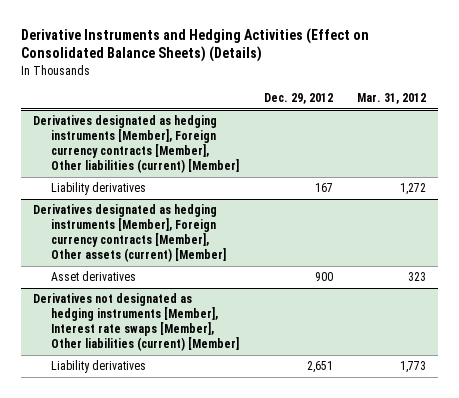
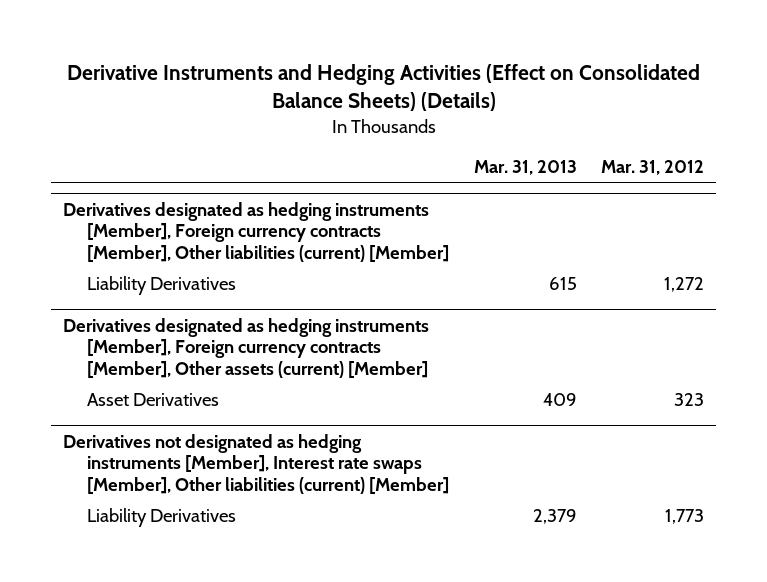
[263,93,333,105] Dec. 29, 2012 -> none
none -> [473,160,577,176] Mar. 31, 2013
[51,182,147,196] Liability derivatives -> [87,275,237,295] Liability Derivatives
[51,271,137,282] Asset derivatives -> [87,392,220,406] Asset Derivatives
[51,360,147,374] Liability derivatives -> [87,507,237,527] Liability Derivatives

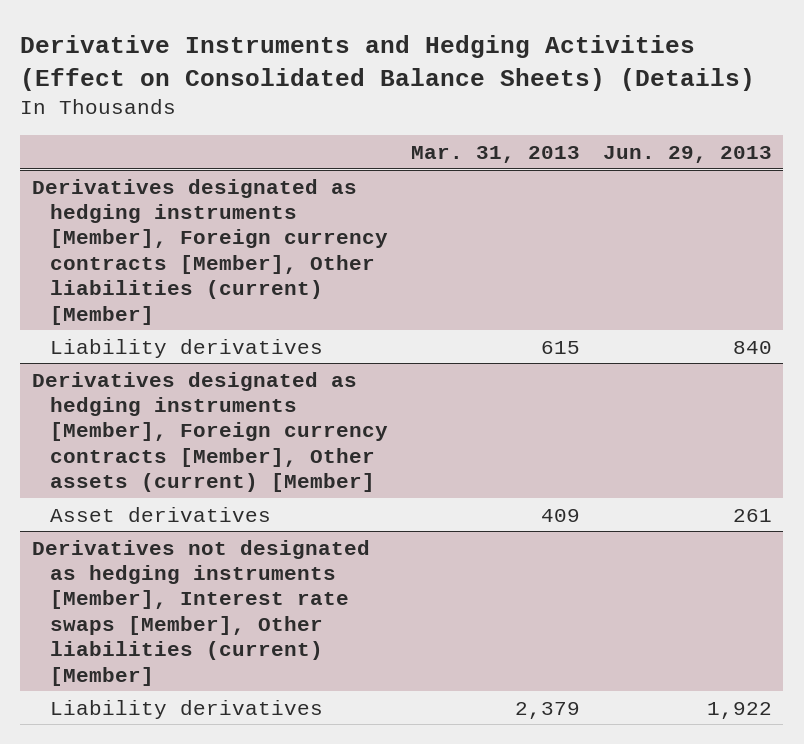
[601,160,705,176] Mar. 31, 2012 -> none
none -> [602,145,772,163] Jun. 29, 2013
[87,275,237,295] Liability Derivatives -> [49,338,323,358] Liability derivatives
[87,392,220,406] Asset Derivatives -> [49,506,271,522] Asset derivatives
[87,507,237,527] Liability Derivatives -> [49,699,323,719] Liability derivatives

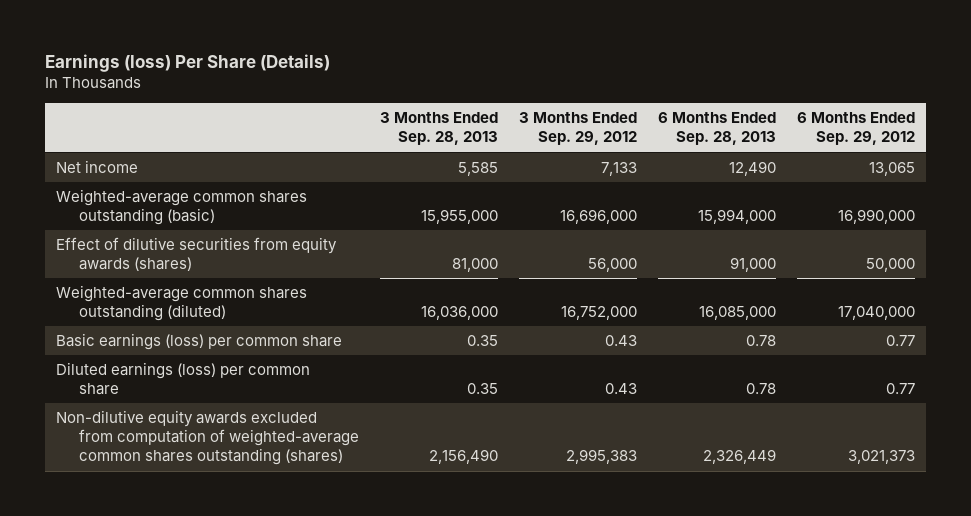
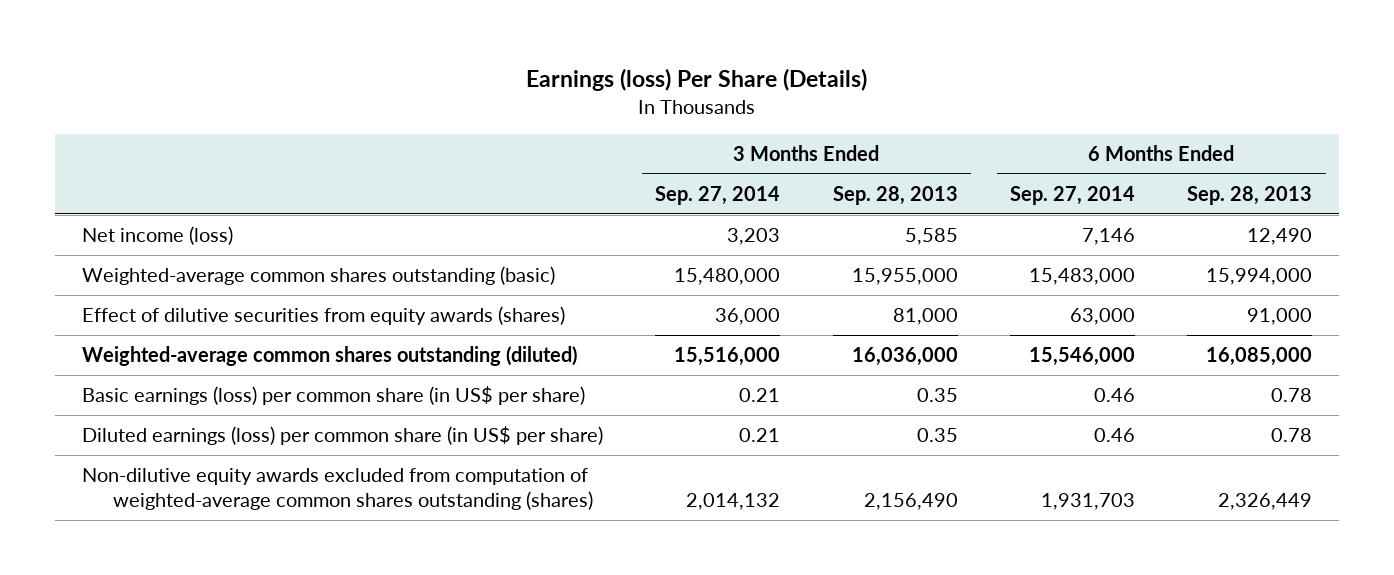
[519,112,638,146] 3 Months Ended Sep. 29, 2012 -> none
[797,112,916,146] 6 Months Ended Sep. 29, 2012 -> none
none -> [655,186,781,206] Sep. 27, 2014
none -> [1010,186,1136,206] Sep. 27, 2014
[55,159,138,173] Net income -> [81,226,233,246] Net income (loss)
[55,332,342,350] Basic earnings (loss) per common share -> [81,386,585,406] Basic earnings (loss) per common share (in US$ per share)
[55,361,310,396] Diluted earnings (loss) per common share -> [81,426,603,446] Diluted earnings (loss) per common share (in US$ per share)

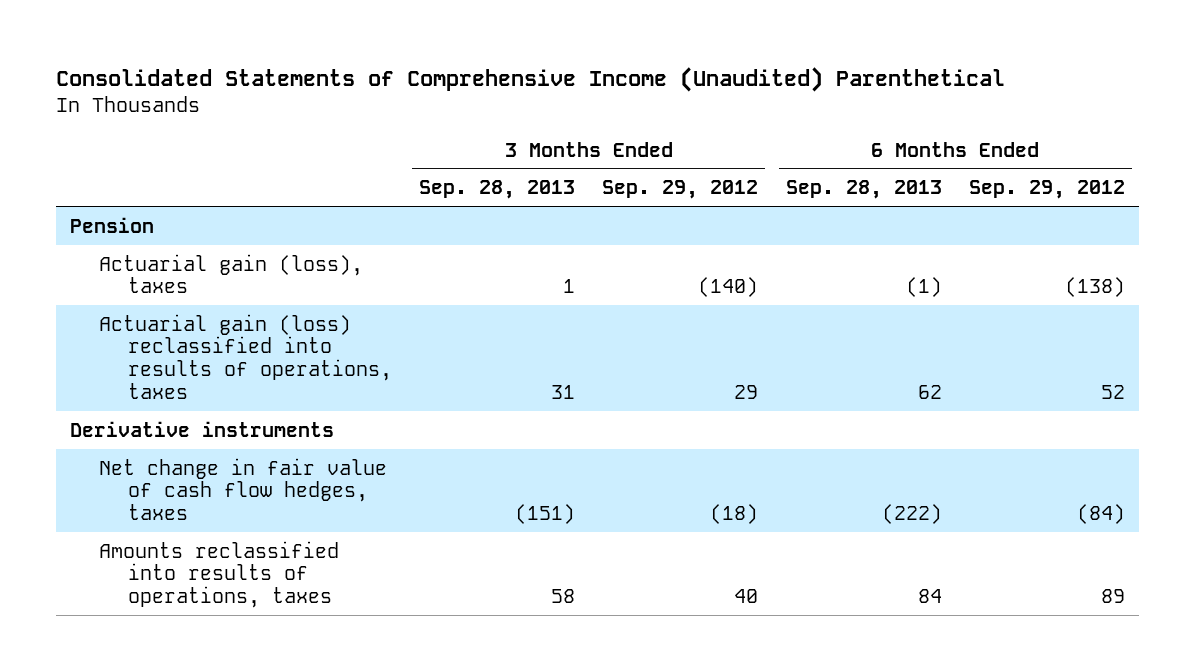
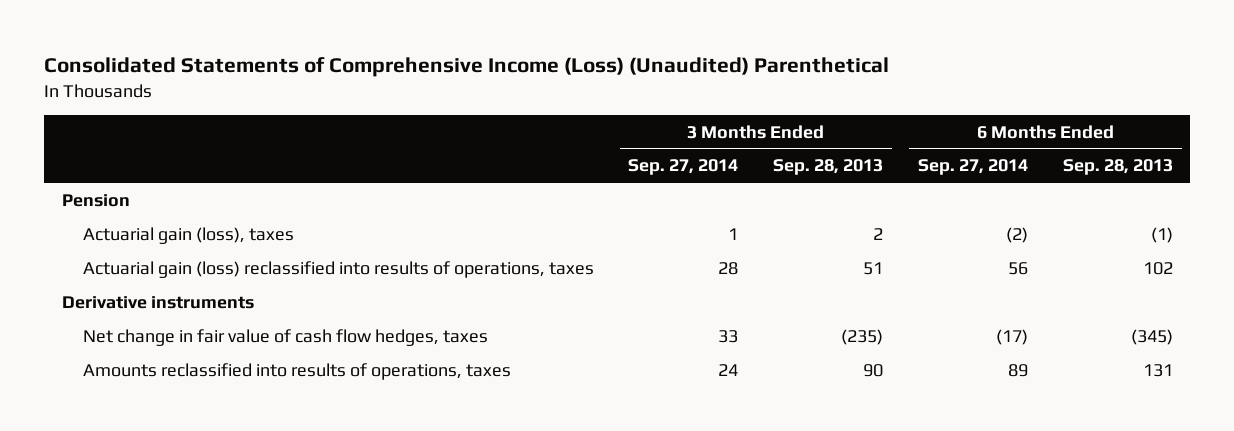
[55,66,1005,92] Consolidated Statements of Comprehensive Income (Unaudited) Parenthetical -> [44,57,890,78] Consolidated Statements of Comprehensive Income (Loss) (Unaudited) Parenthetical
[602,180,759,200] Sep. 29, 2012 -> none
[969,180,1126,200] Sep. 29, 2012 -> none
none -> [628,159,739,176] Sep. 27, 2014
none -> [918,159,1029,176] Sep. 27, 2014
[563,279,576,294] 1 -> [873,227,884,240] 2
[551,385,576,400] 31 -> [863,261,884,275] 51
[917,385,942,400] 62 -> [1142,261,1173,275] 102
[515,504,576,525] (151) -> [841,328,884,345] (235)
[881,504,942,525] (222) -> [1130,328,1173,345] (345)
[551,589,576,604] 58 -> [863,363,884,377] 90
[917,589,942,604] 84 -> [1142,363,1173,377] 131

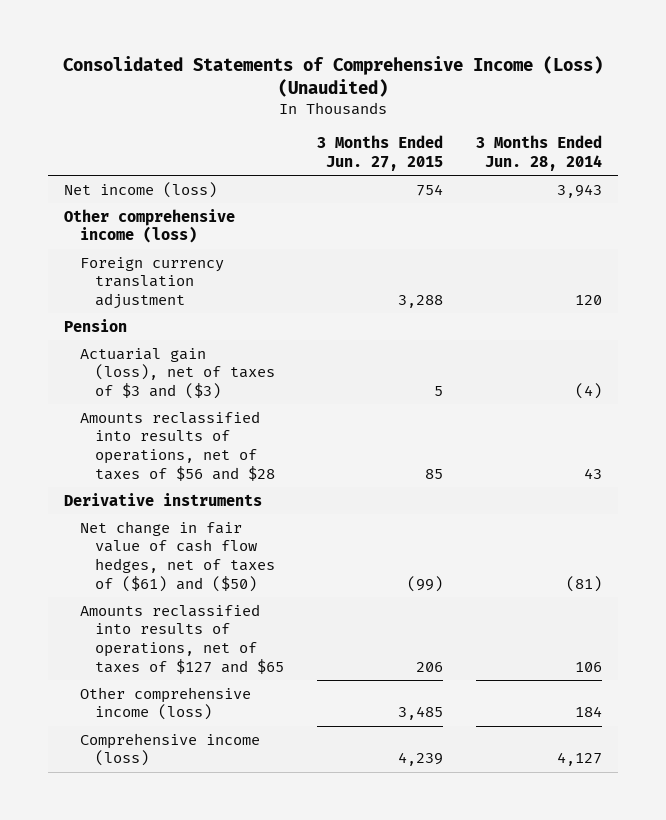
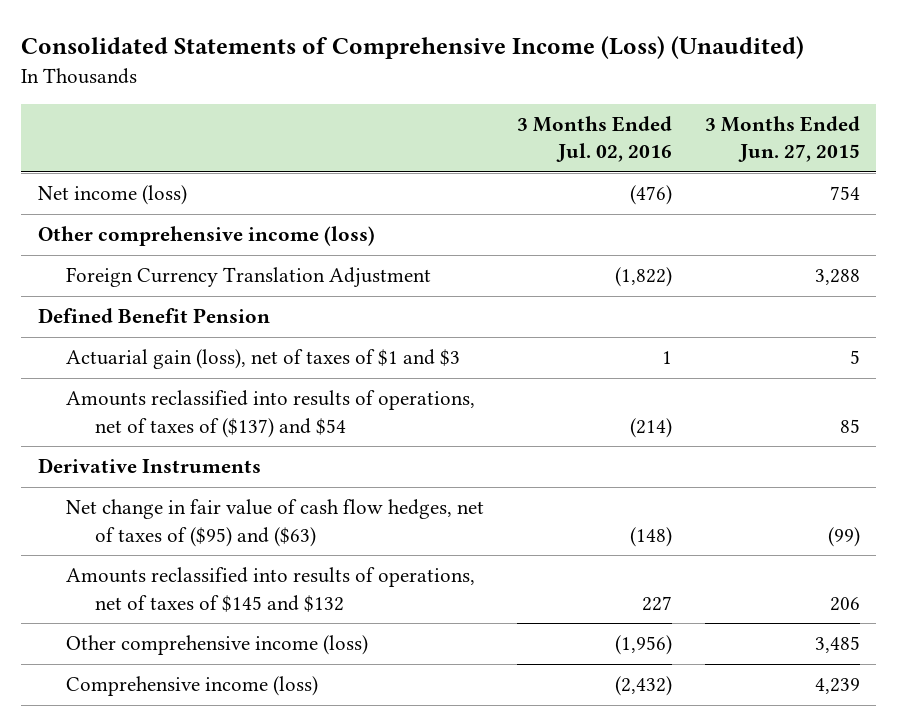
[475,135,602,171] 3 Months Ended Jun. 28, 2014 -> none
none -> [517,116,673,163] 3 Months Ended Jul. 02, 2016
[79,256,224,309] Foreign currency translation adjustment -> [66,267,432,288] Foreign Currency Translation Adjustment
[64,318,128,332] Pension -> [37,308,270,324] Defined Benefit Pension
[79,347,276,399] Actuarial gain (loss), net of taxes of $3 and ($3) -> [66,349,461,370] Actuarial gain (loss), net of taxes of $1 and $3
[79,410,276,481] Amounts reclassified into results of operations, net of taxes of $56 and $28 -> [66,390,476,438] Amounts reclassified into results of operations, net of taxes of ($137) and $54
[64,492,263,506] Derivative instruments -> [37,458,261,474] Derivative Instruments
[79,520,276,592] Net change in fair value of cash flow hedges, net of taxes of ($61) and ($50) -> [66,499,485,547] Net change in fair value of cash flow hedges, net of taxes of ($95) and ($63)
[79,603,285,674] Amounts reclassified into results of operations, net of taxes of $127 and $65 -> [66,567,476,612] Amounts reclassified into results of operations, net of taxes of $145 and $132

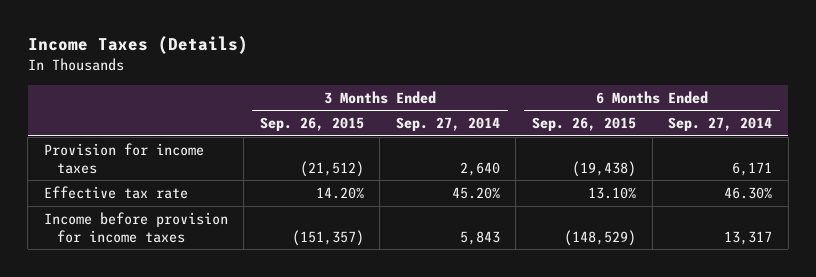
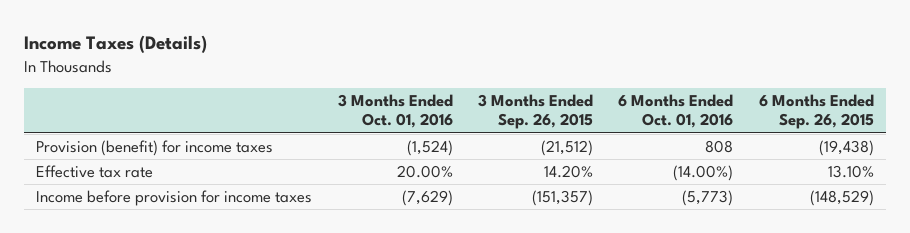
[395,117,500,132] Sep. 27, 2014 -> none
[668,117,773,132] Sep. 27, 2014 -> none
none -> [337,94,453,129] 3 Months Ended Oct. 01, 2016
none -> [618,94,734,129] 6 Months Ended Oct. 01, 2016
[43,142,204,174] Provision for income taxes -> [36,140,274,157] Provision (benefit) for income taxes

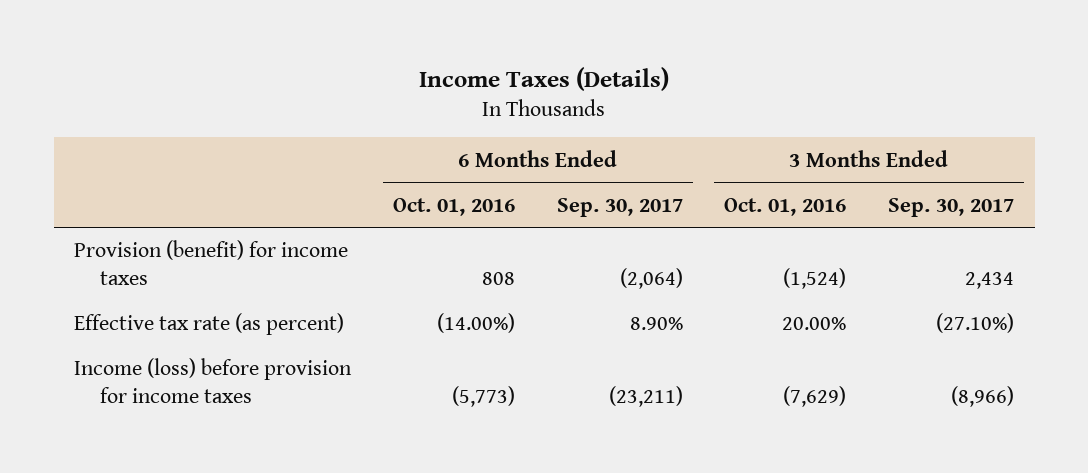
[477,94,593,130] 3 Months Ended Sep. 26, 2015 -> none
[758,94,874,130] 6 Months Ended Sep. 26, 2015 -> none
none -> [556,197,683,217] Sep. 30, 2017
none -> [888,197,1015,217] Sep. 30, 2017
[36,165,154,179] Effective tax rate -> [74,313,345,336] Effective tax rate (as percent)
[36,190,313,207] Income before provision for income taxes -> [74,358,353,404] Income (loss) before provision for income taxes

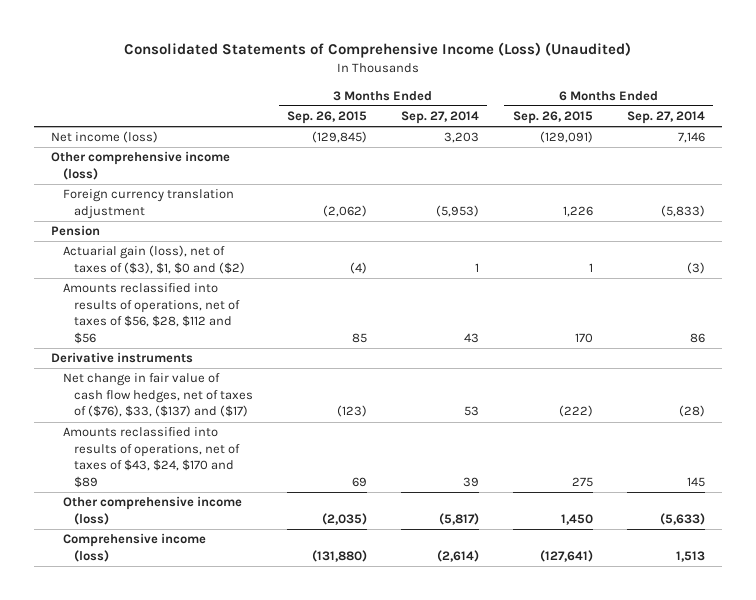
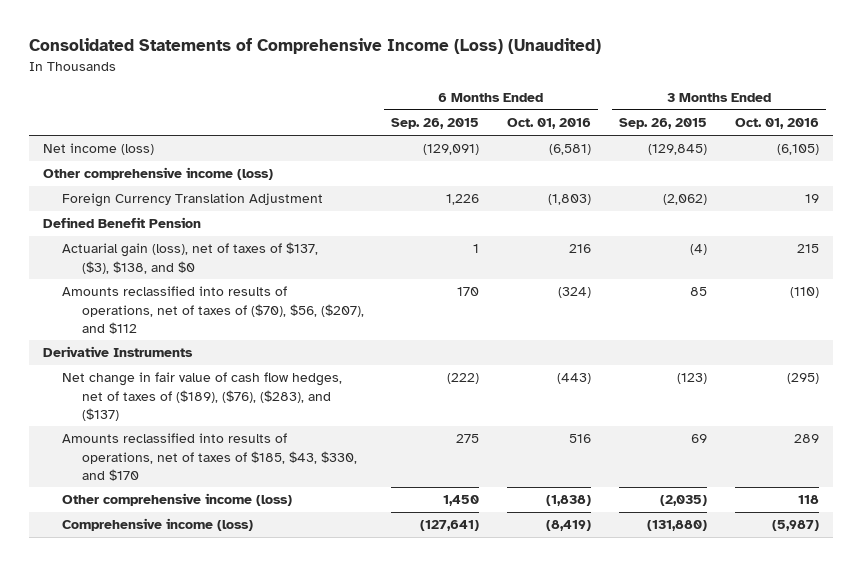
[400,110,479,124] Sep. 27, 2014 -> none
[626,110,705,124] Sep. 27, 2014 -> none
none -> [507,118,592,130] Oct. 01, 2016
none -> [734,118,819,130] Oct. 01, 2016
[62,189,234,219] Foreign currency translation adjustment -> [62,193,324,208] Foreign Currency Translation Adjustment
[51,225,101,237] Pension -> [43,217,202,229] Defined Benefit Pension
[62,245,246,274] Actuarial gain (loss), net of taxes of ($3), $1, $0 and ($2) -> [62,242,319,274] Actuarial gain (loss), net of taxes of $137, ($3), $138, and $0
[62,283,241,345] Amounts reclassified into results of operations, net of taxes of $56, $28, $112 and $56 -> [62,286,364,334] Amounts reclassified into results of operations, net of taxes of ($70), $56, ($207), and $112
[51,352,194,364] Derivative instruments -> [43,346,194,358] Derivative Instruments
[62,373,254,418] Net change in fair value of cash flow hedges, net of taxes of ($76), $33, ($137) and ($17) -> [62,372,343,421] Net change in fair value of cash flow hedges, net of taxes of ($189), ($76), ($283), and ($137)
[62,427,241,489] Amounts reclassified into results of operations, net of taxes of $43, $24, $170 and $89 -> [62,433,357,481] Amounts reclassified into results of operations, net of taxes of $185, $43, $330, and $170

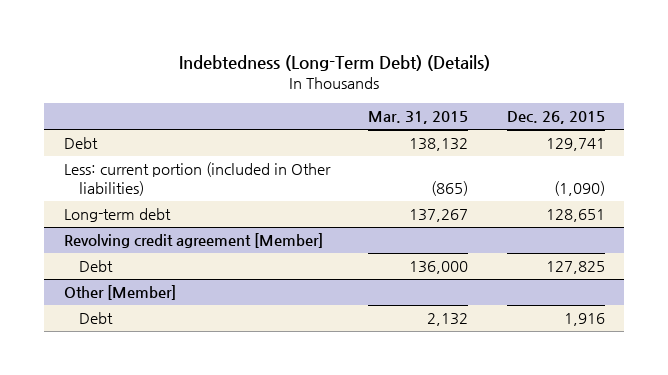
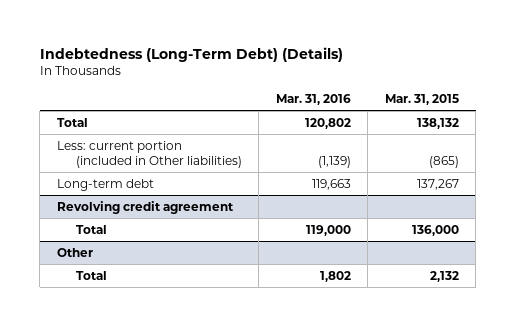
[506,111,605,125] Dec. 26, 2015 -> none
none -> [275,94,351,106] Mar. 31, 2016
[63,137,98,150] Debt -> [56,117,88,127] Total
[63,233,323,249] Revolving credit agreement [Member] -> [56,200,234,214] Revolving credit agreement
[78,260,113,273] Debt -> [75,224,107,234] Total
[63,285,176,301] Other [Member] -> [56,247,93,257] Other
[78,312,113,325] Debt -> [75,270,107,280] Total

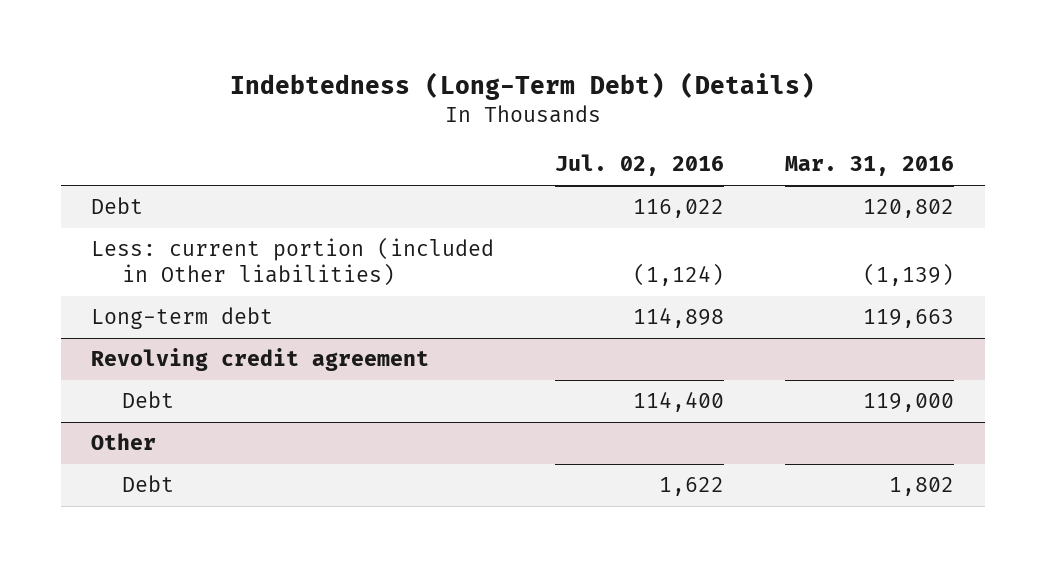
[384,94,459,106] Mar. 31, 2015 -> none
none -> [555,154,725,177] Jul. 02, 2016
[56,117,88,127] Total -> [91,197,144,215] Debt
[75,224,107,234] Total -> [121,391,174,409] Debt
[75,270,107,280] Total -> [121,475,174,493] Debt

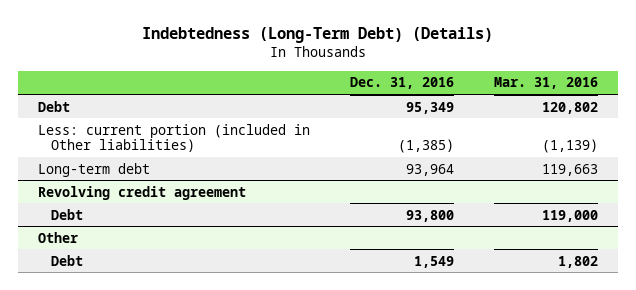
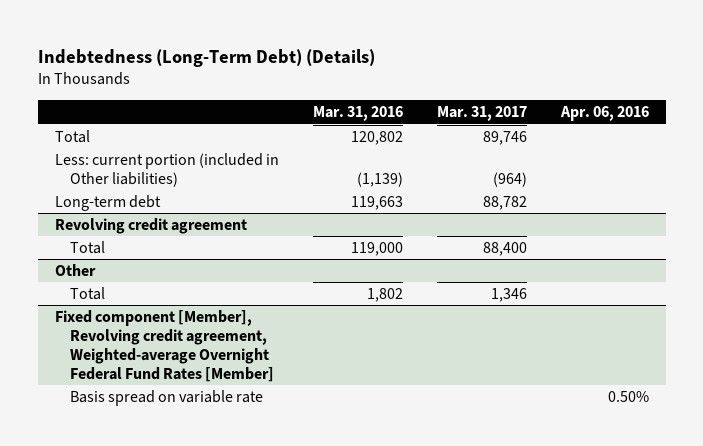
[349,77,454,90] Dec. 31, 2016 -> none
none -> [436,106,527,122] Mar. 31, 2017
none -> [559,106,649,122] Apr. 06, 2016
[37,100,70,112] Debt -> [54,129,90,143] Total
[50,208,83,220] Debt -> [69,240,105,254] Total
[50,254,83,266] Debt -> [69,286,105,300] Total
none -> [54,309,274,382] Fixed component [Member], Revolving credit agreement, Weighted-average Overnight Federal Fund Rates [Member]
none -> [69,389,263,406] Basis spread on variable rate

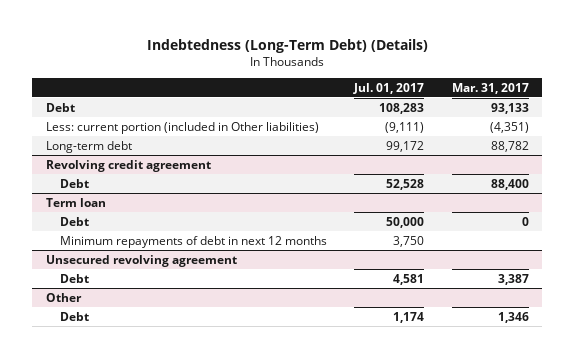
[312,106,403,122] Mar. 31, 2016 -> none
[559,106,649,122] Apr. 06, 2016 -> none
none -> [353,82,425,94] Jul. 01, 2017
[54,129,90,143] Total -> none
none -> [46,102,76,112] Debt
[492,171,527,187] (964) -> [489,121,529,133] (4,351)
[69,240,105,254] Total -> [59,178,89,188] Debt
none -> [46,197,107,207] Term loan
none -> [59,216,89,226] Debt
none -> [59,235,327,248] Minimum repayments of debt in next 12 months
none -> [46,254,238,267] Unsecured revolving agreement
none -> [59,273,89,283] Debt
[54,309,274,382] Fixed component [Member], Revolving credit agreement, Weighted-average Overnight Federal Fund Rates [Member] -> none
[69,389,263,406] Basis spread on variable rate -> none
[69,286,105,300] Total -> [59,311,89,321] Debt

